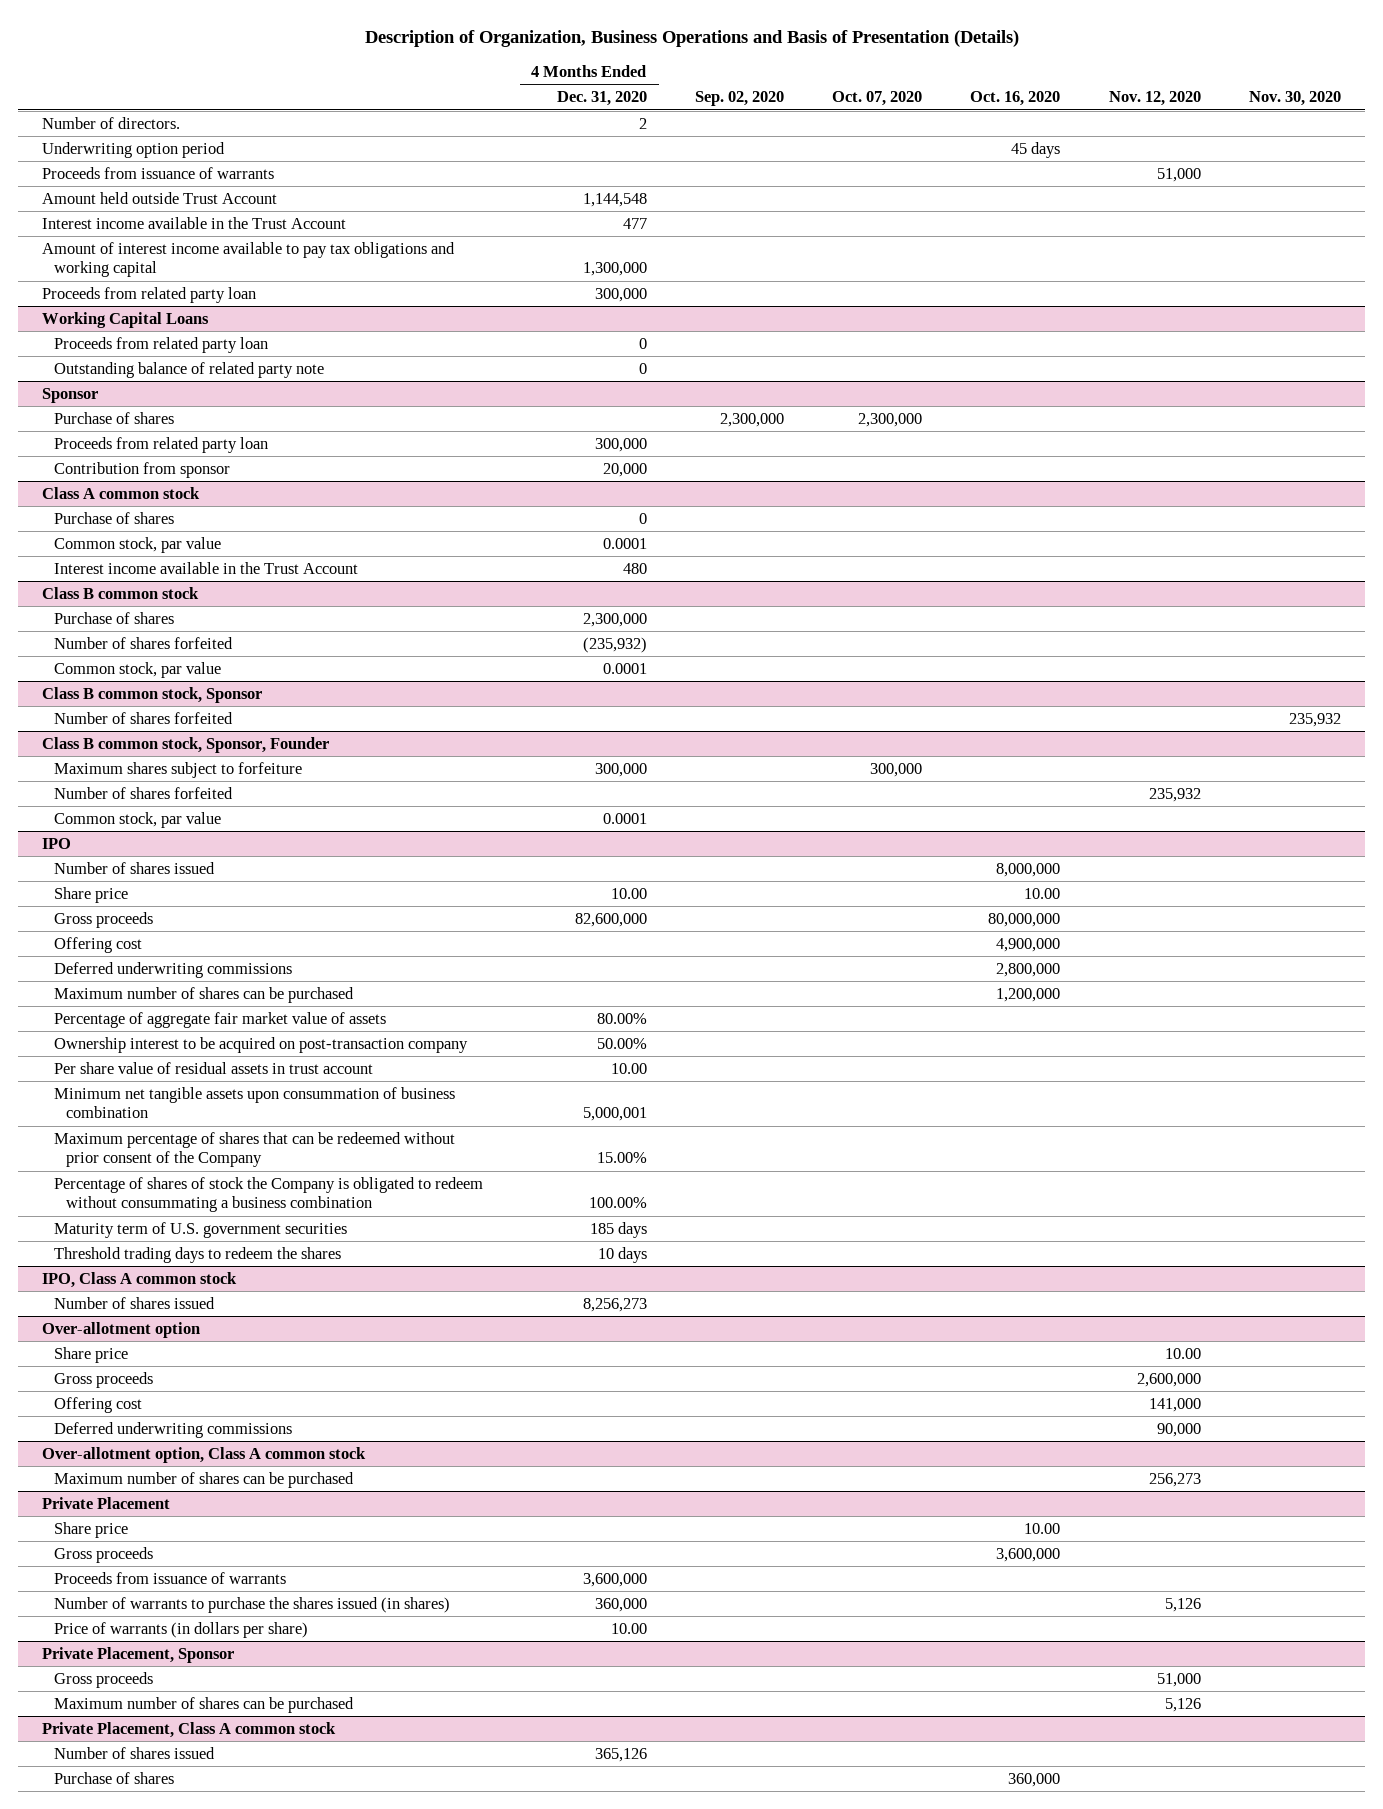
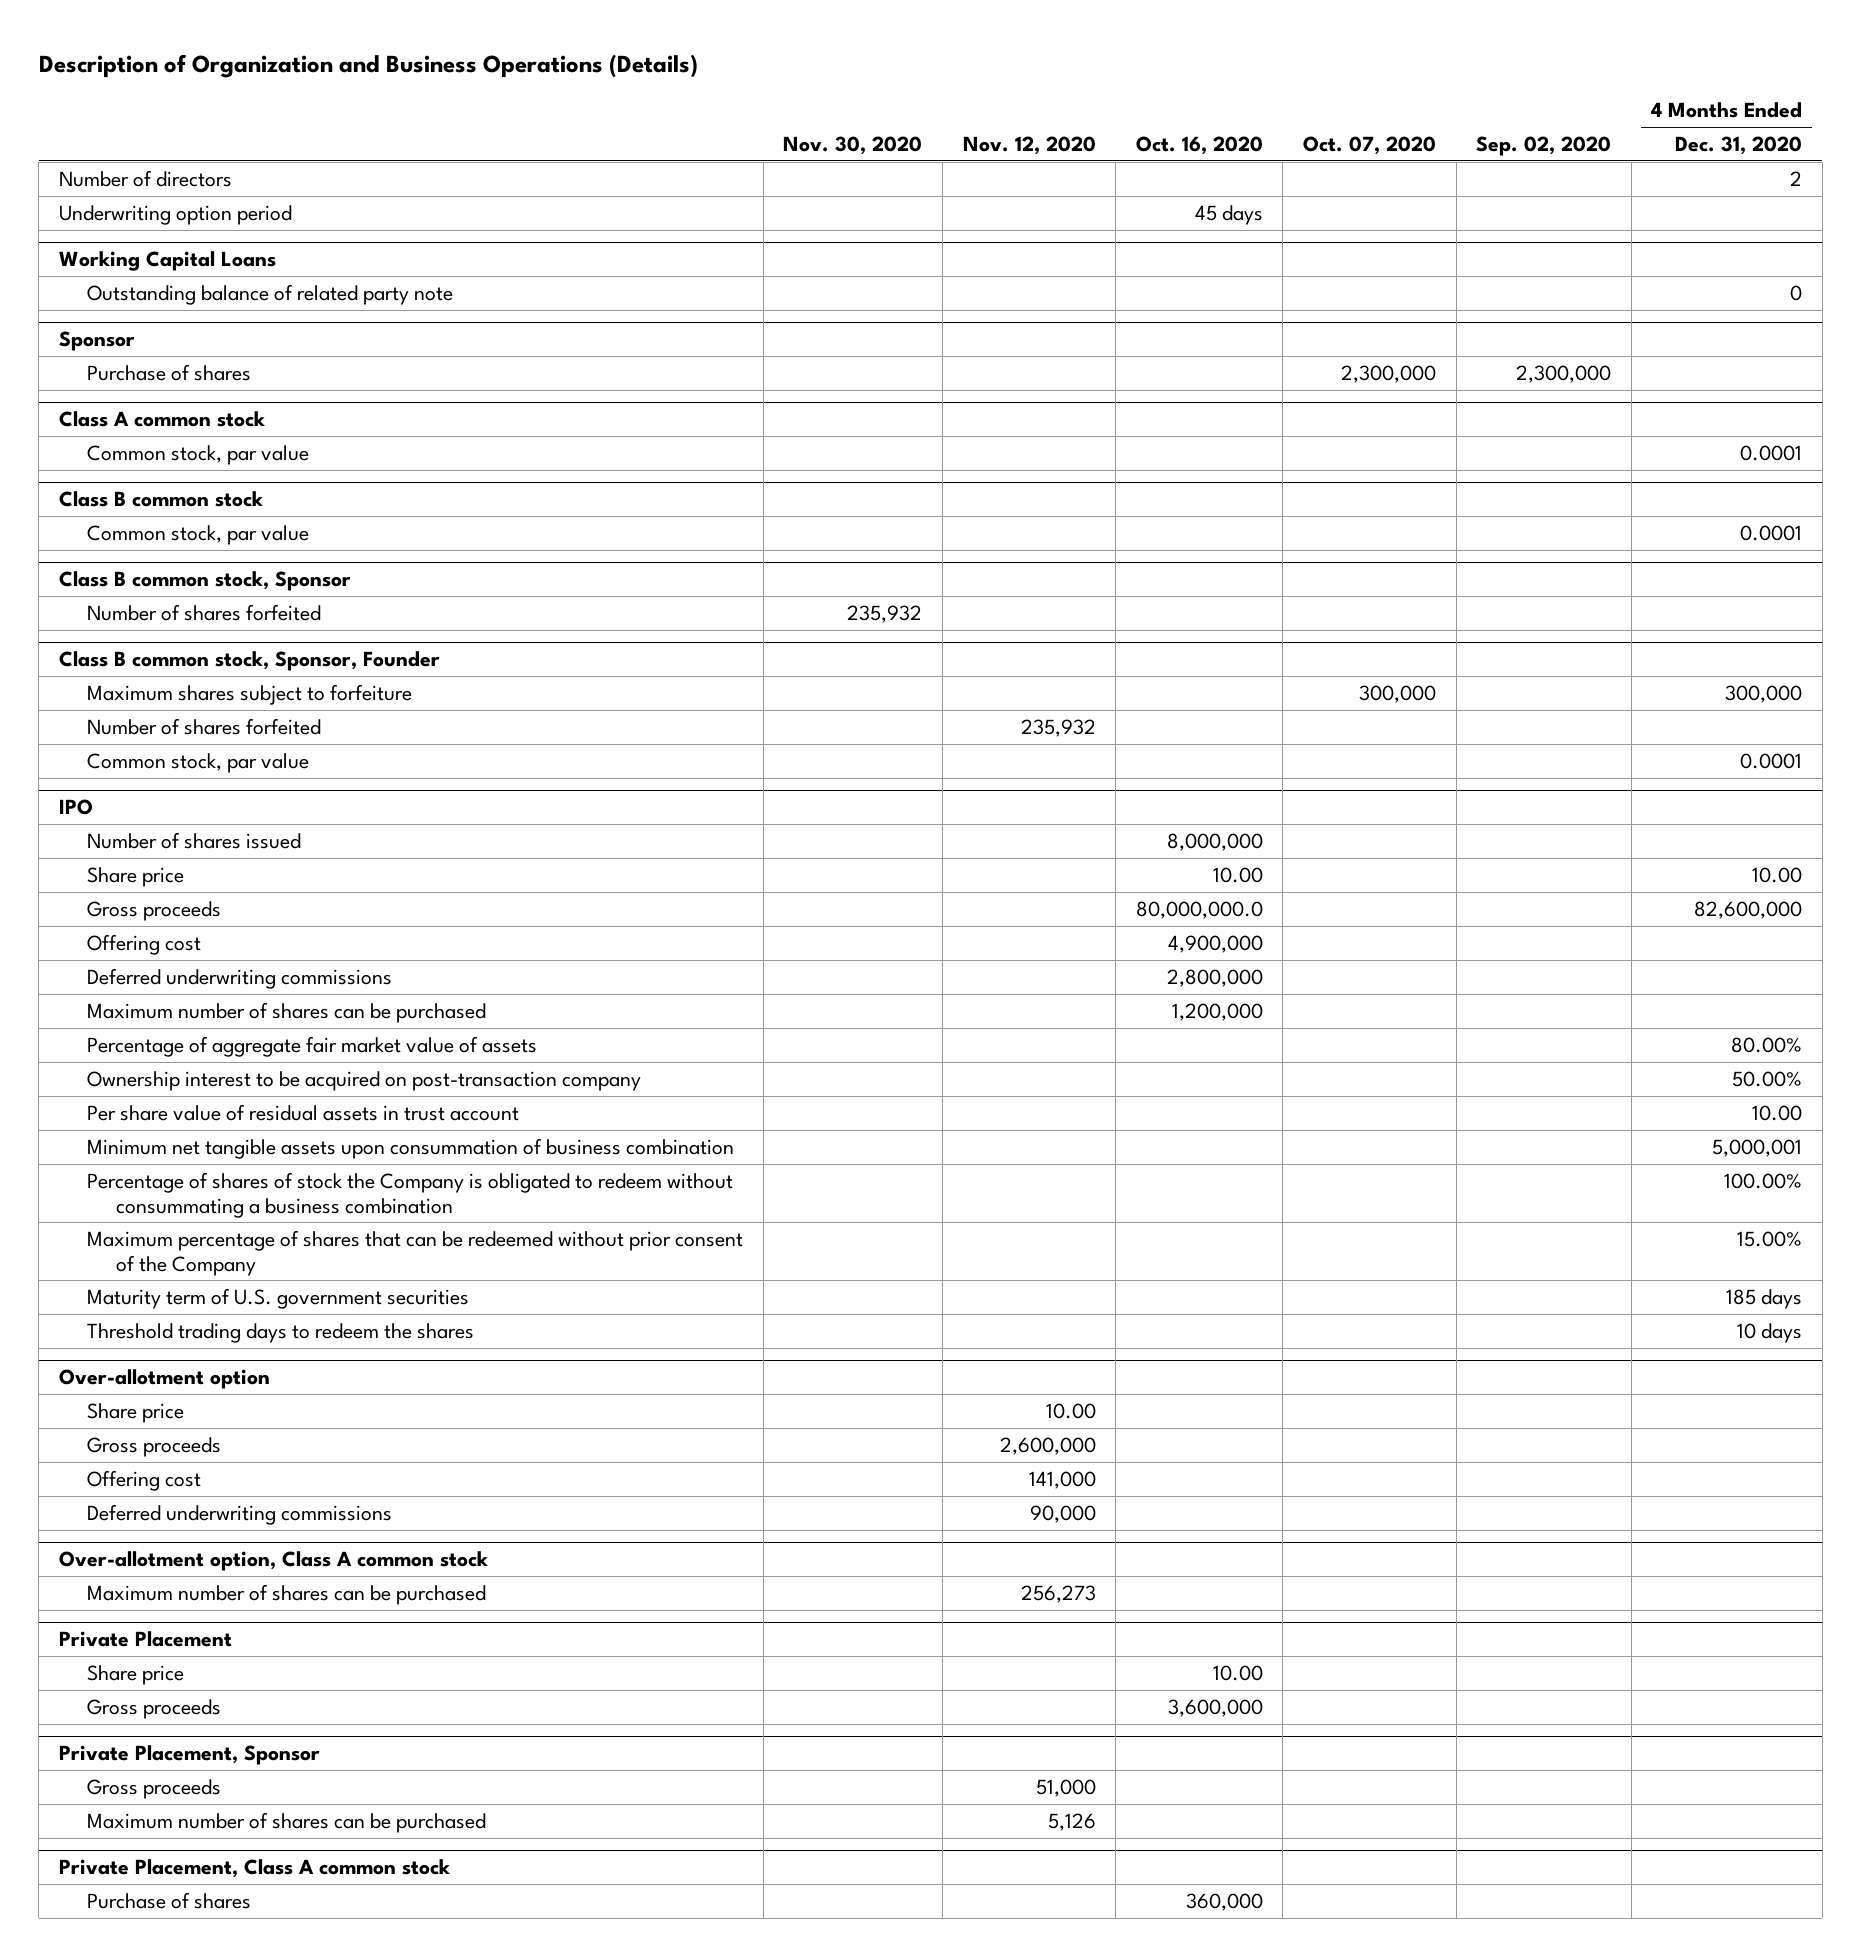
[364,30,1019,48] Description of Organization, Business Operations and Basis of Presentation (Details) -> [38,54,698,79] Description of Organization and Business Operations (Details)
[42,116,181,129] Number of directors. -> [58,169,232,187] Number of directors
[42,166,275,179] Proceeds from issuance of warrants -> none
[42,191,278,204] Amount held outside Trust Account -> none
[42,216,347,229] Interest income available in the Trust Account -> none
[42,241,456,278] Amount of interest income available to pay tax obligations and working capital -> none
[42,286,257,303] Proceeds from related party loan -> none
[54,336,269,353] Proceeds from related party loan -> none
[54,436,269,453] Proceeds from related party loan -> none
[54,461,231,478] Contribution from sponsor -> none
[54,511,175,524] Purchase of shares -> none
[54,561,359,574] Interest income available in the Trust Account -> none
[54,611,175,624] Purchase of shares -> none
[54,636,234,649] Number of shares forfeited -> none
[988,912,1061,927] 80,000,000 -> [1135,900,1263,919] 80,000,000.0
[54,1131,456,1168] Maximum percentage of shares that can be redeemed without prior consent of the Company -> [87,1229,744,1276] Maximum percentage of shares that can be redeemed without prior consent of the Company
[42,1271,238,1288] IPO, Class A common stock -> none
[54,1296,216,1309] Number of shares issued -> none
[54,1571,287,1584] Proceeds from issuance of warrants -> none
[54,1596,451,1613] Number of warrants to purchase the shares issued (in shares) -> none
[54,1621,309,1638] Price of warrants (in dollars per share) -> none
[54,1746,216,1759] Number of shares issued -> none

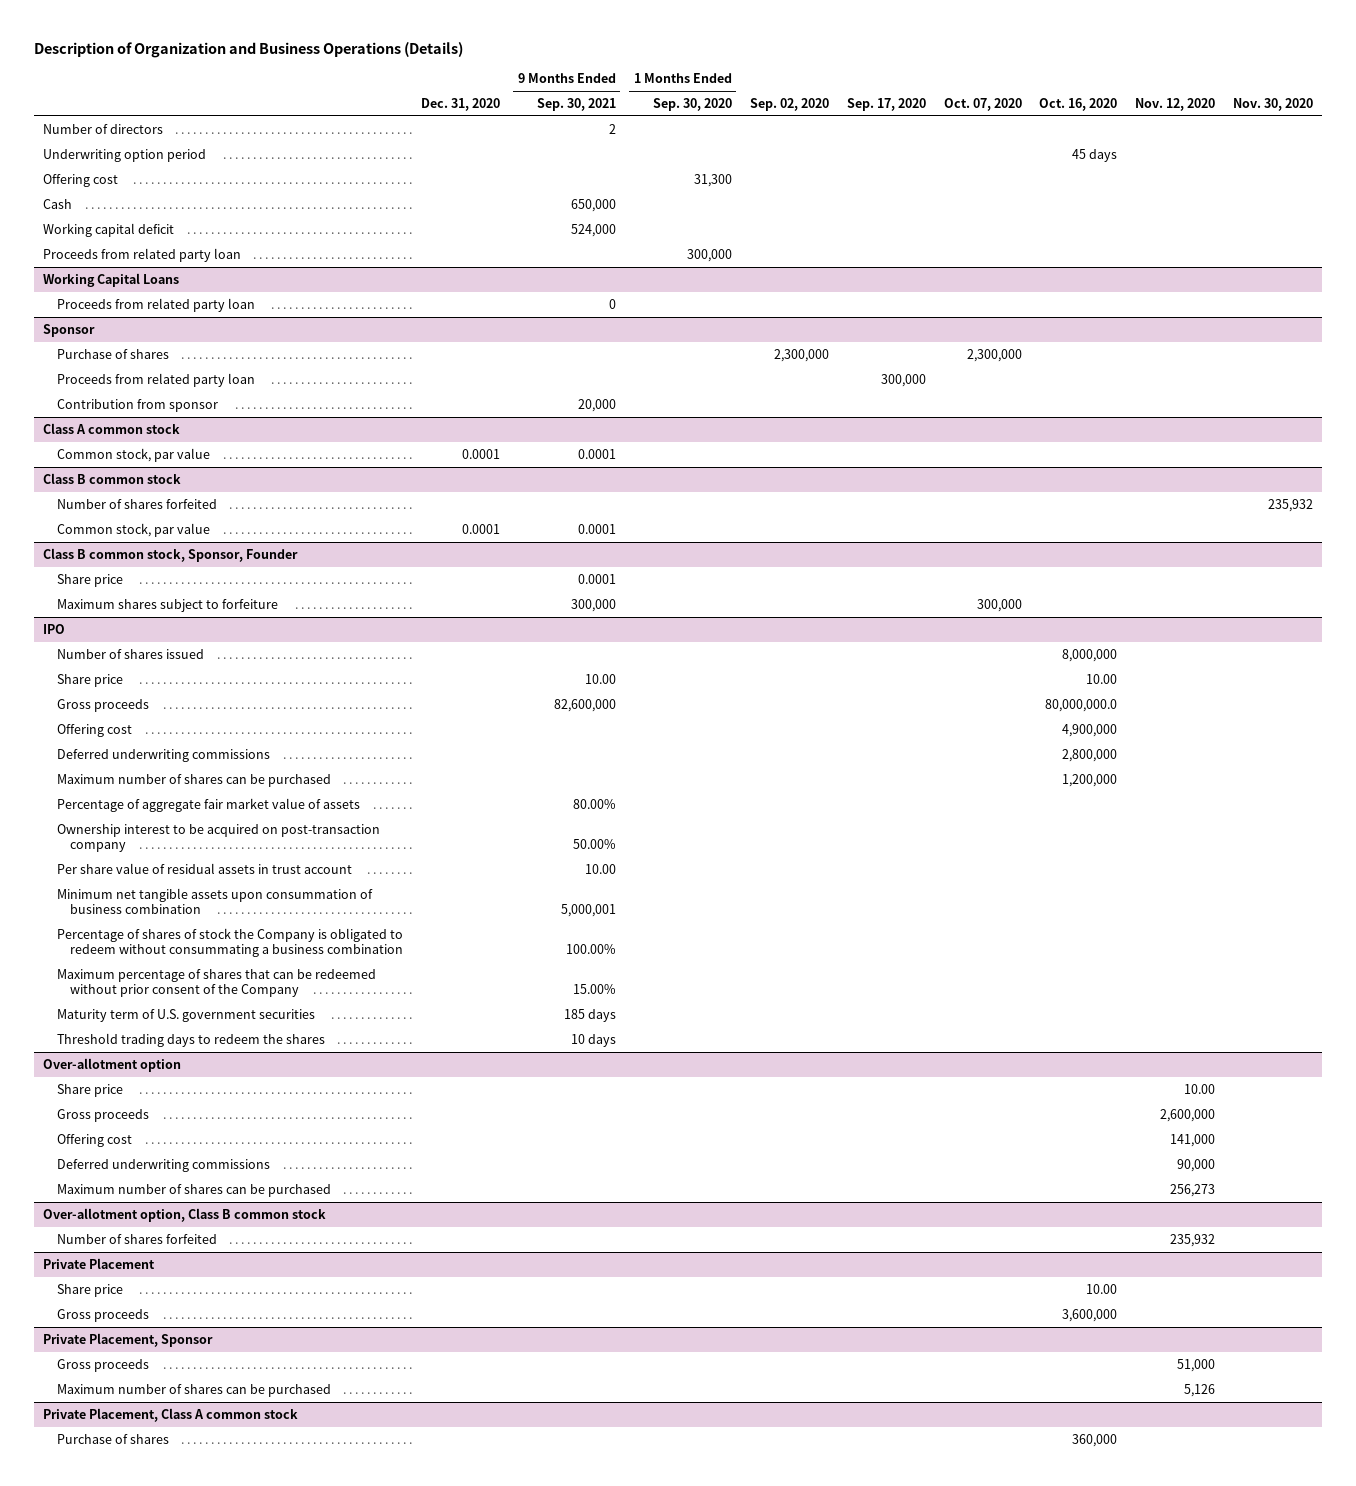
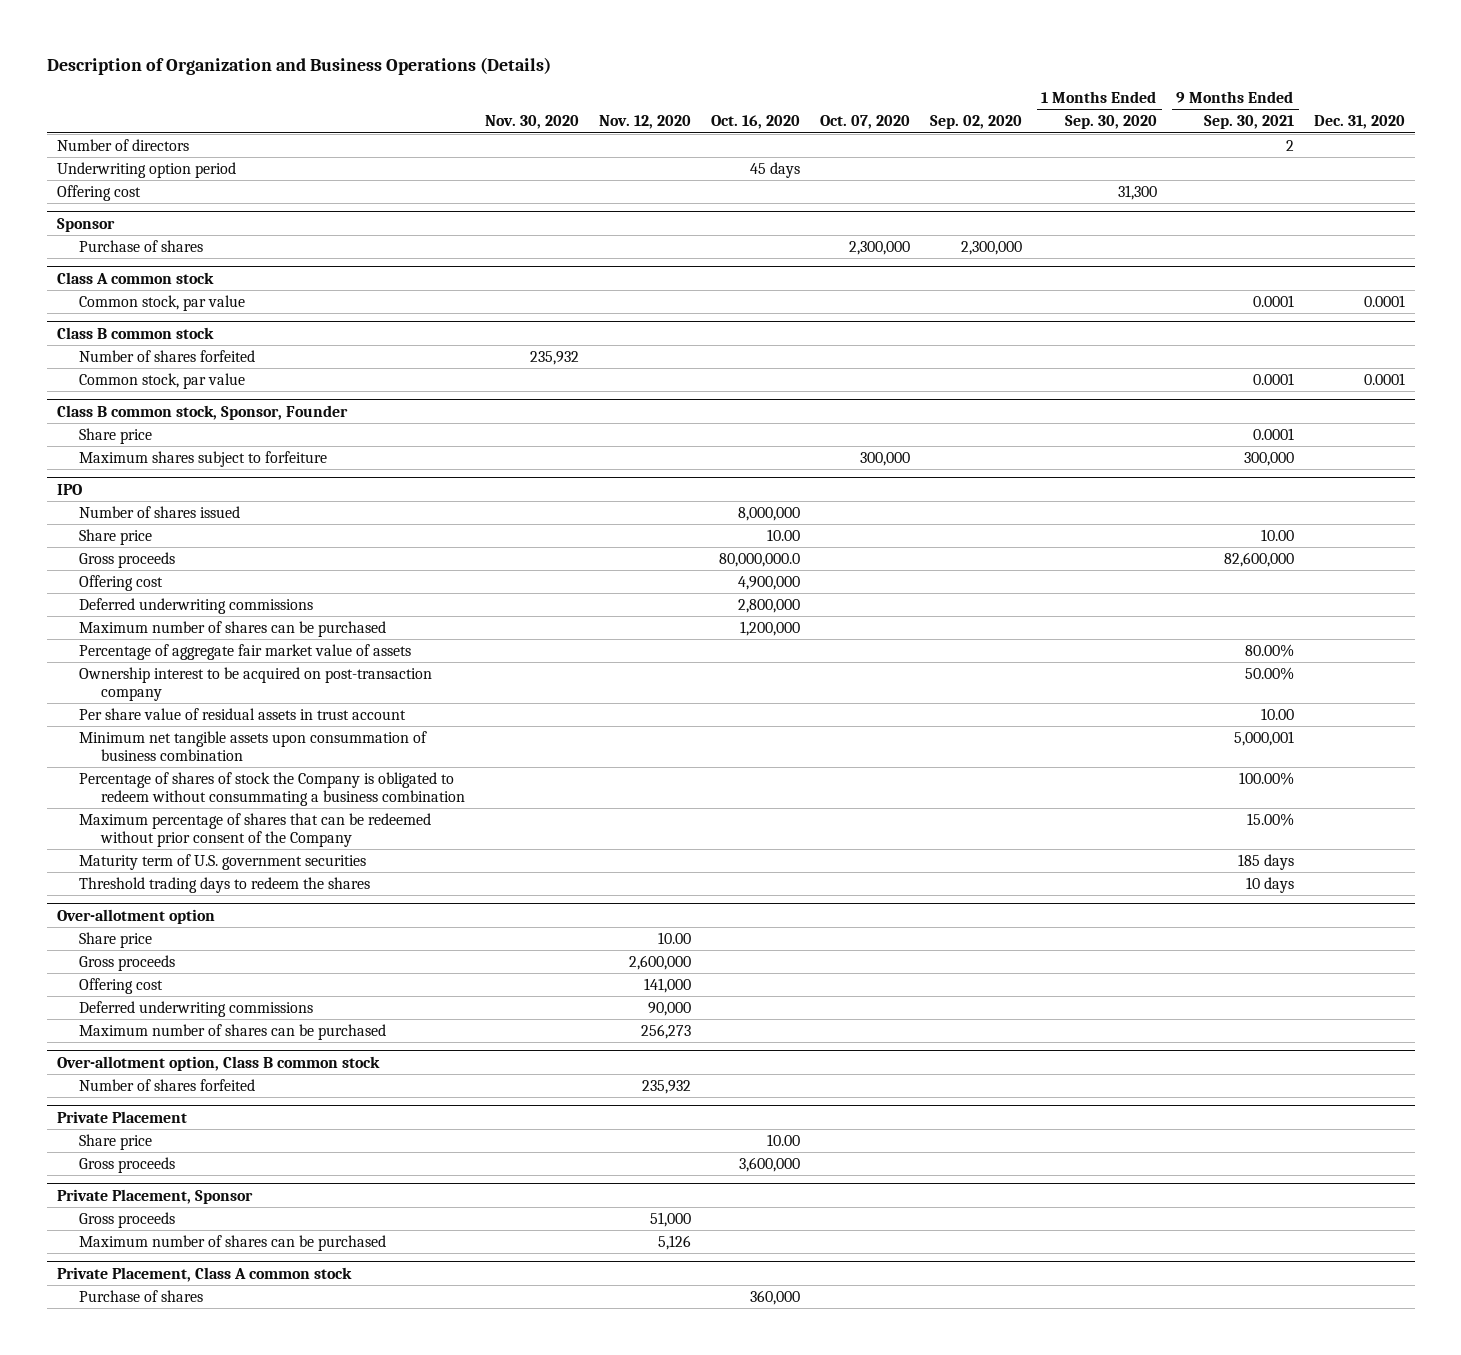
[846,98,926,112] Sep. 17, 2020 -> none
[42,199,72,210] Cash -> none
[42,223,174,238] Working capital deficit -> none
[42,248,241,263] Proceeds from related party loan -> none
[42,273,179,288] Working Capital Loans -> none
[56,298,255,313] Proceeds from related party loan -> none
[56,373,255,388] Proceeds from related party loan -> none
[56,399,218,413] Contribution from sponsor -> none

